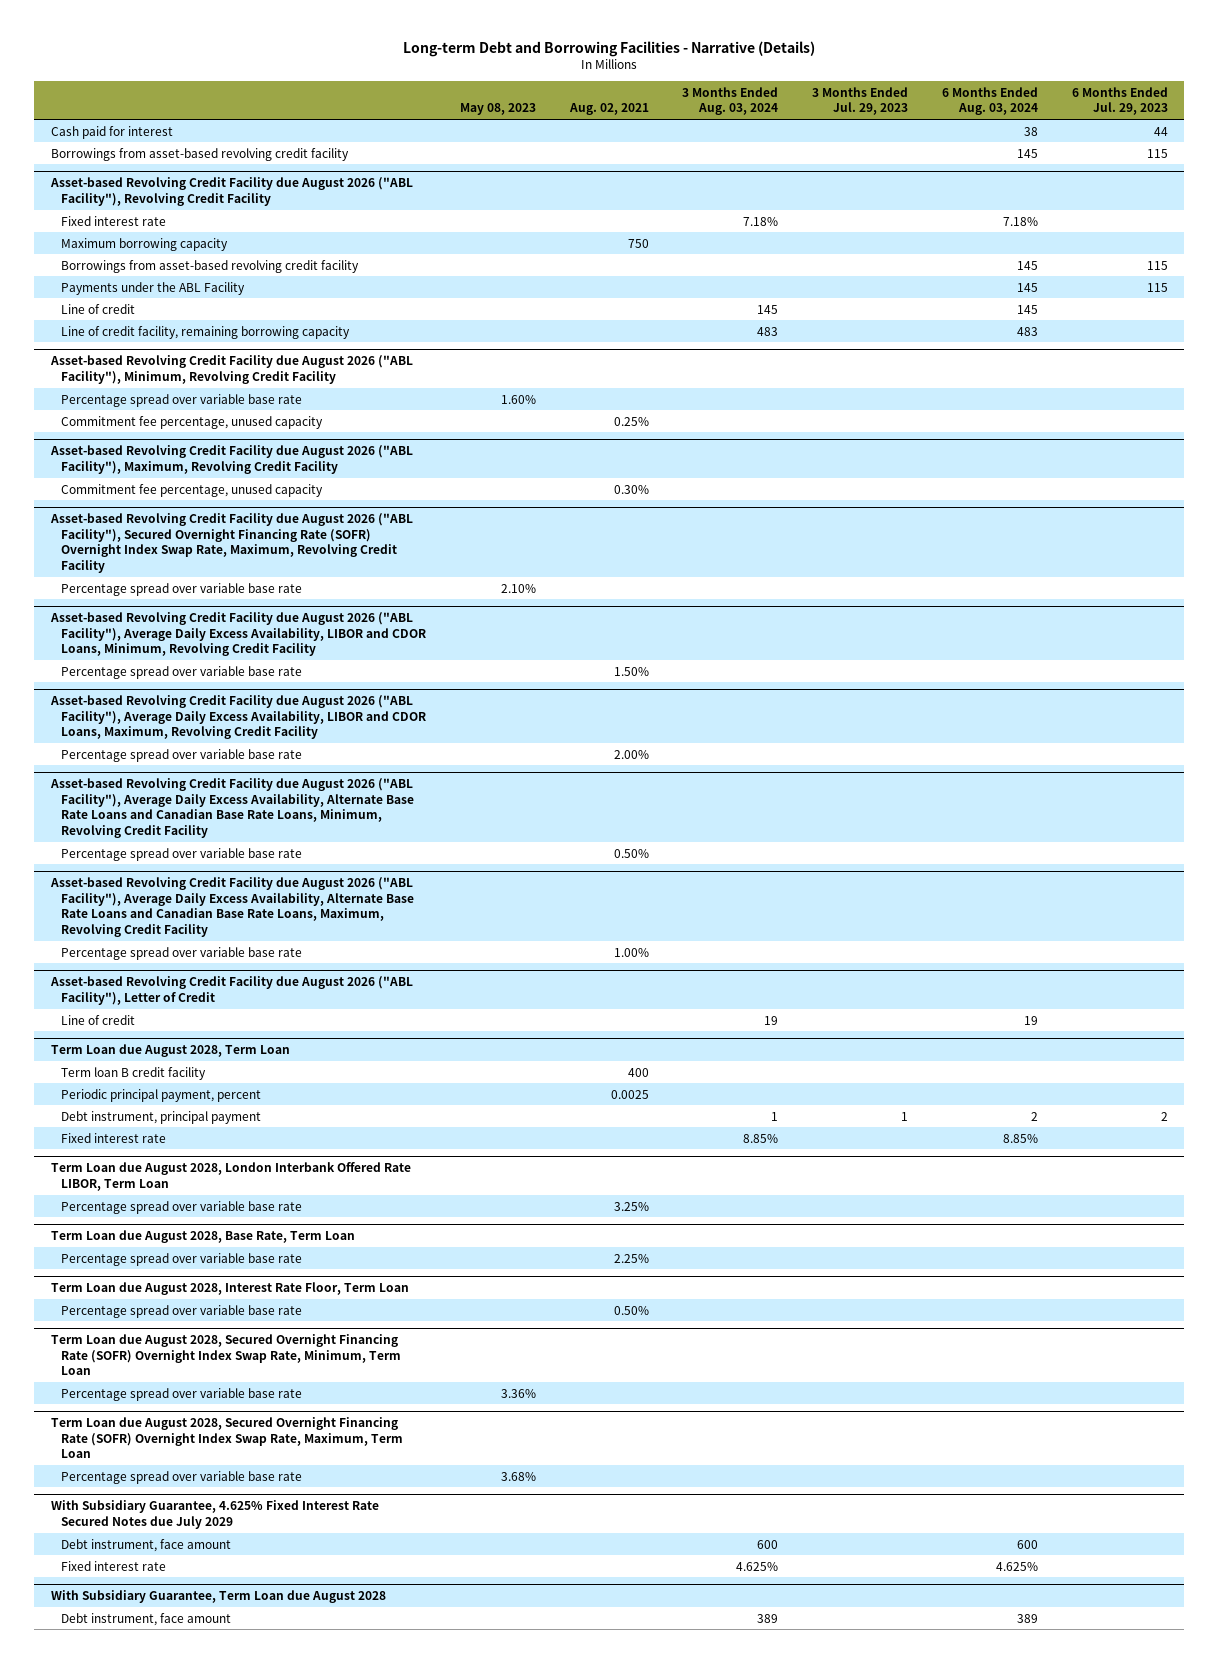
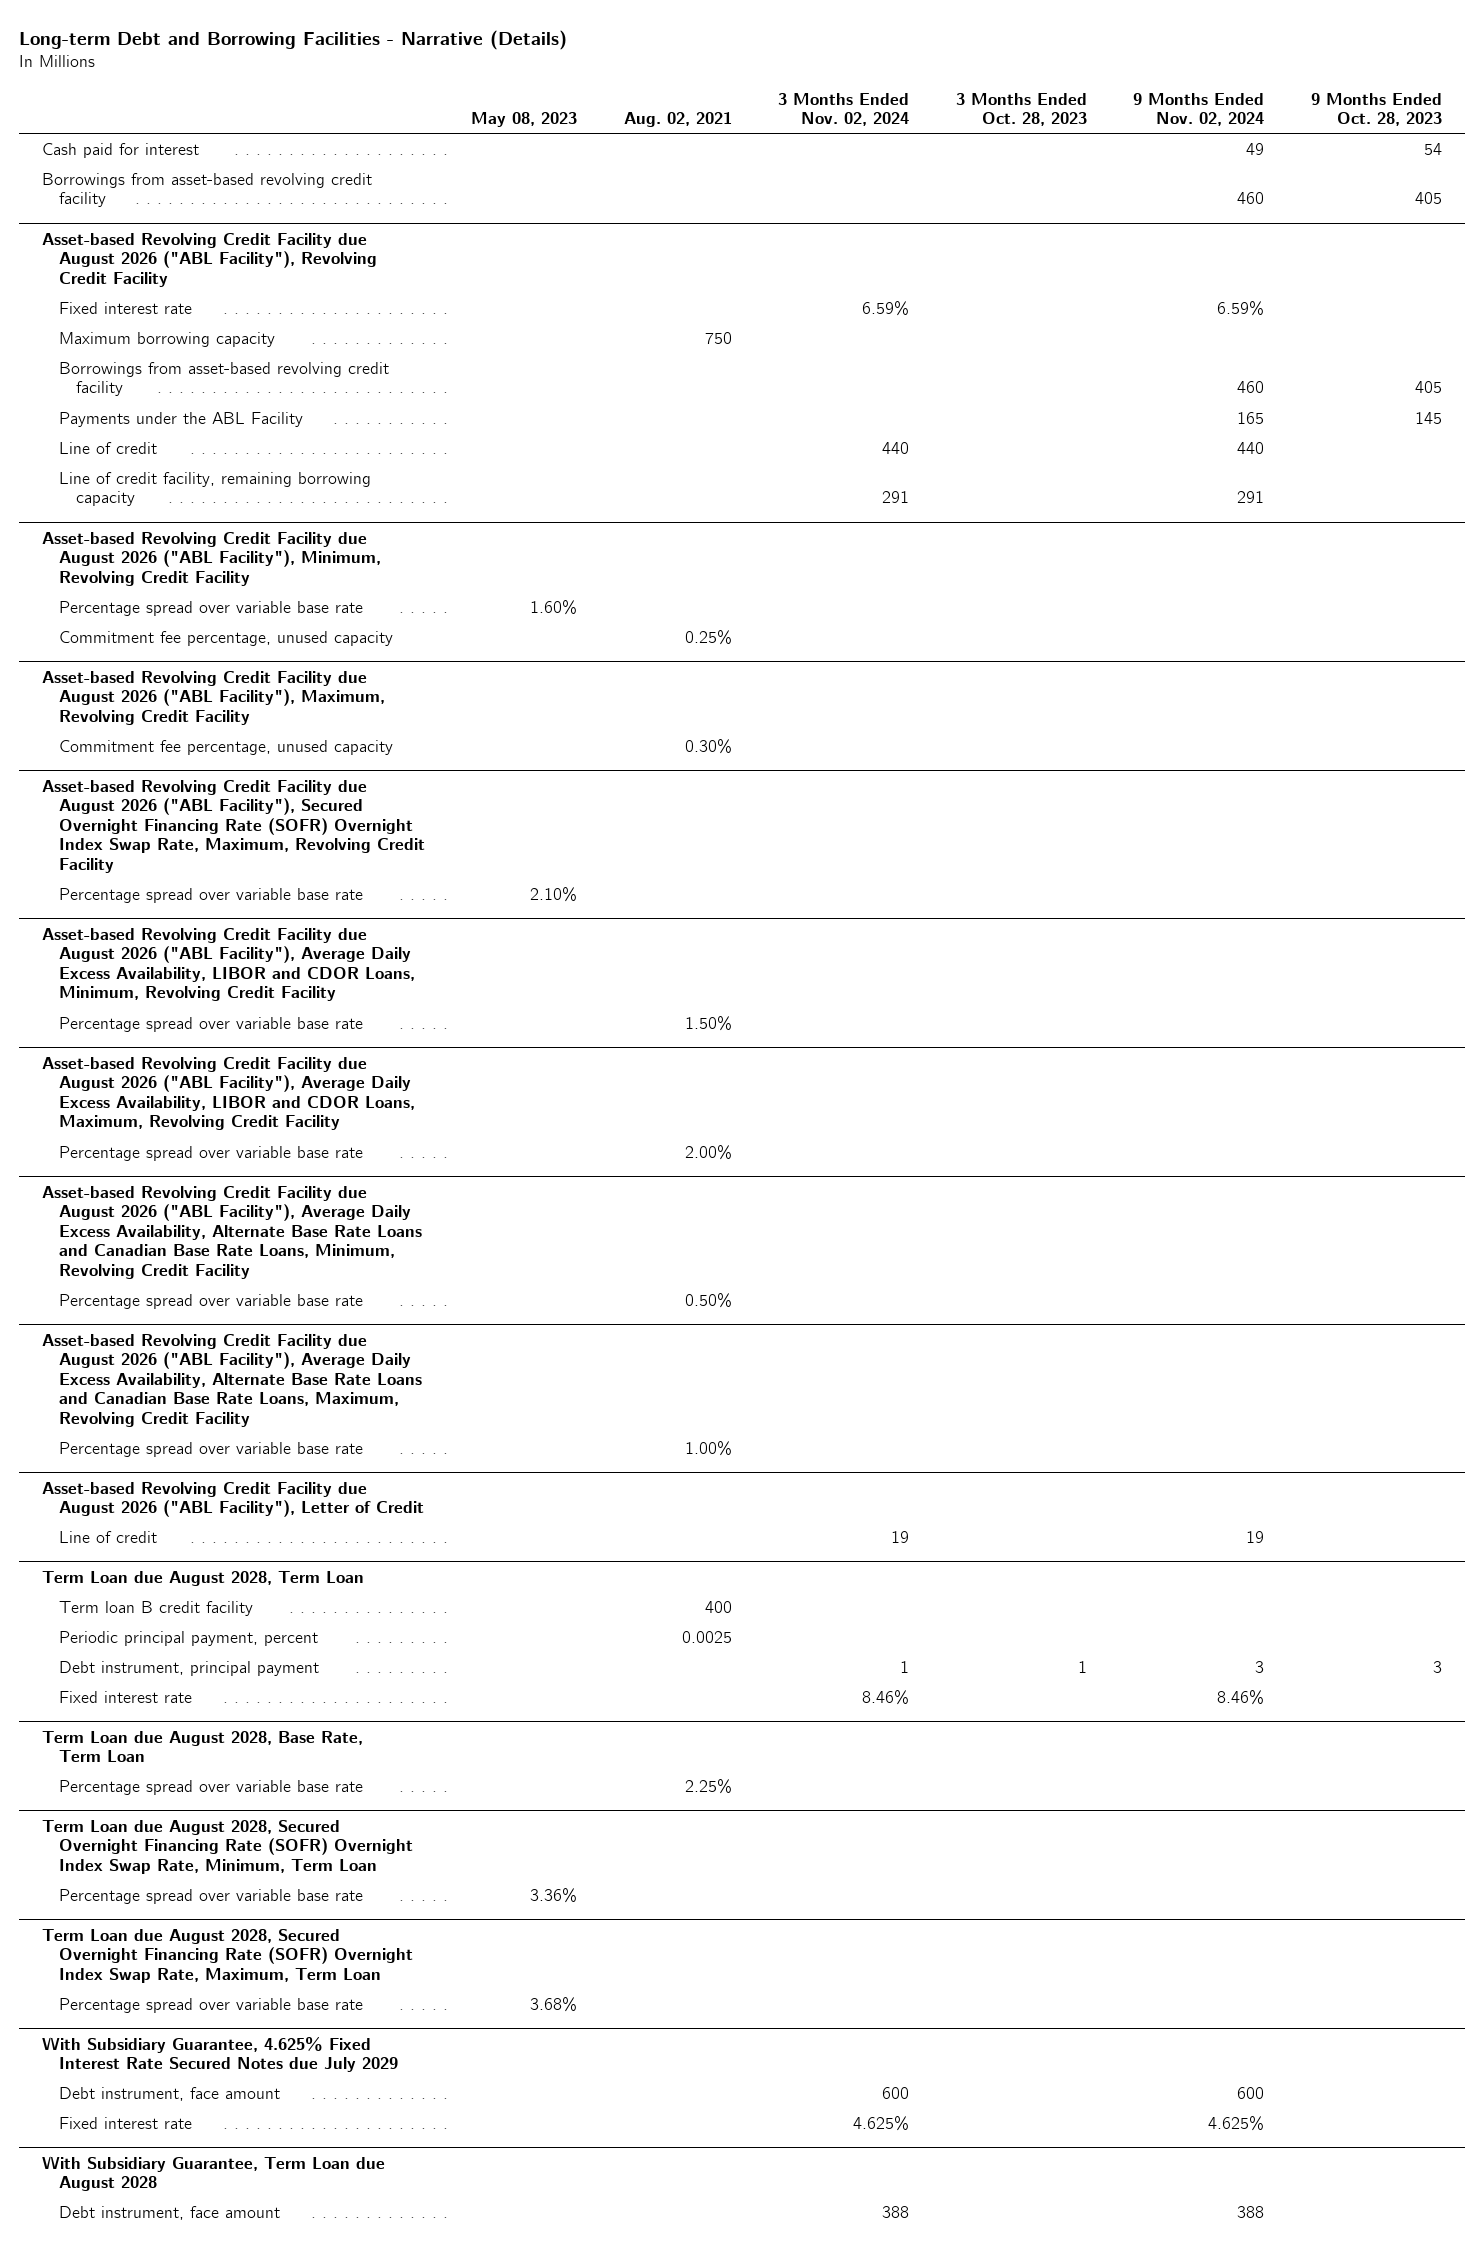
[682,86,779,116] 3 Months Ended Aug. 03, 2024 -> none
[812,86,909,116] 3 Months Ended Jul. 29, 2023 -> none
[941,86,1038,116] 6 Months Ended Aug. 03, 2024 -> none
[1071,86,1168,116] 6 Months Ended Jul. 29, 2023 -> none
none -> [778,92,910,127] 3 Months Ended Nov. 02, 2024
none -> [955,92,1087,127] 3 Months Ended Oct. 28, 2023
none -> [1133,92,1265,127] 9 Months Ended Nov. 02, 2024
none -> [1310,92,1442,127] 9 Months Ended Oct. 28, 2023
[50,1162,411,1191] Term Loan due August 2028, London Interbank Offered Rate LIBOR, Term Loan -> none
[61,1200,303,1214] Percentage spread over variable base rate -> none
[50,1282,409,1296] Term Loan due August 2028, Interest Rate Floor, Term Loan -> none
[61,1304,303,1318] Percentage spread over variable base rate -> none

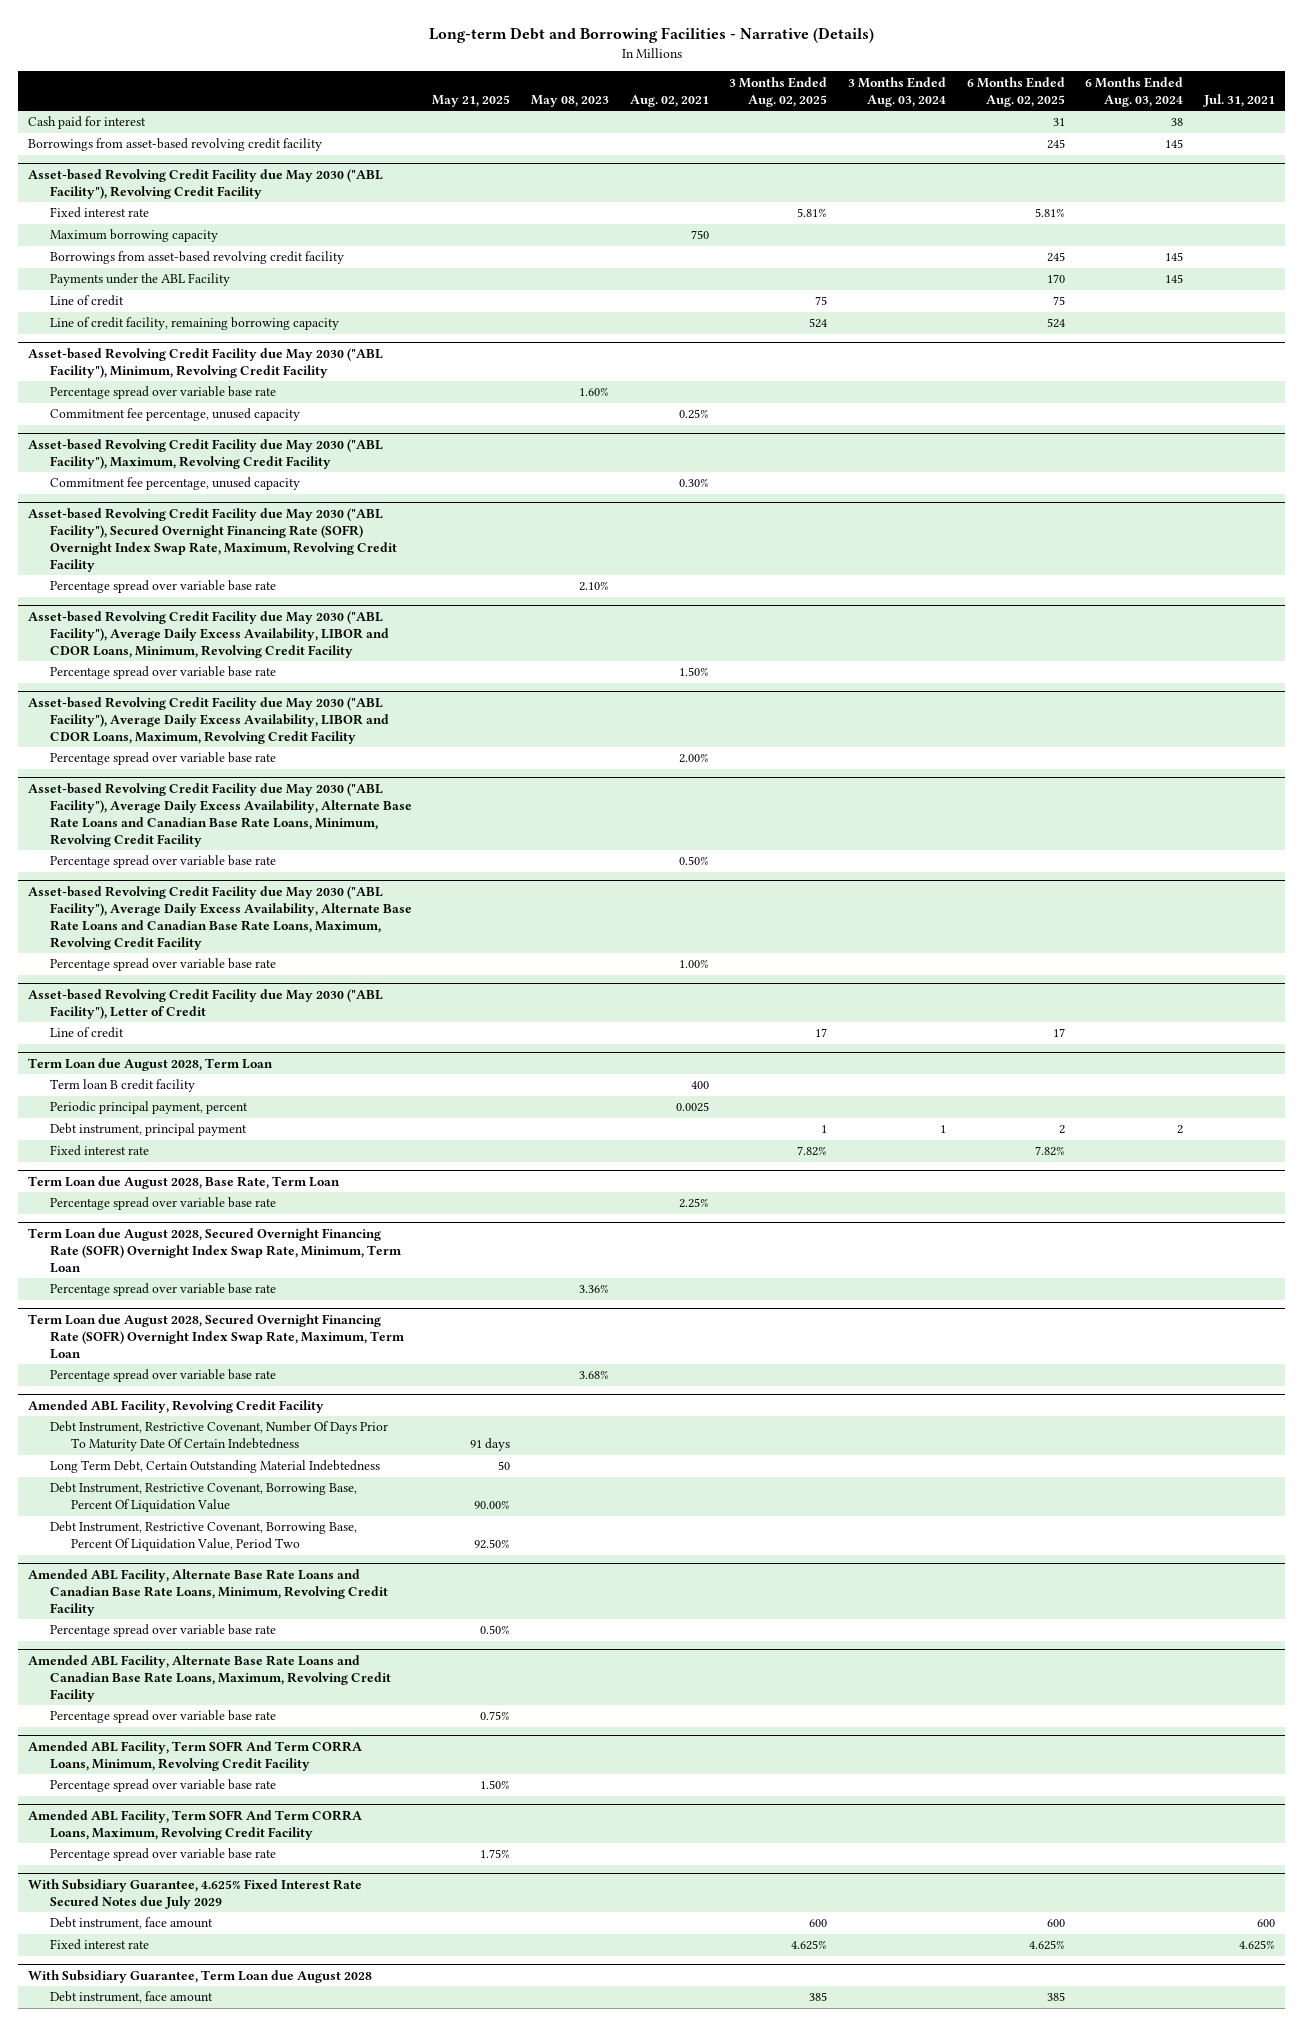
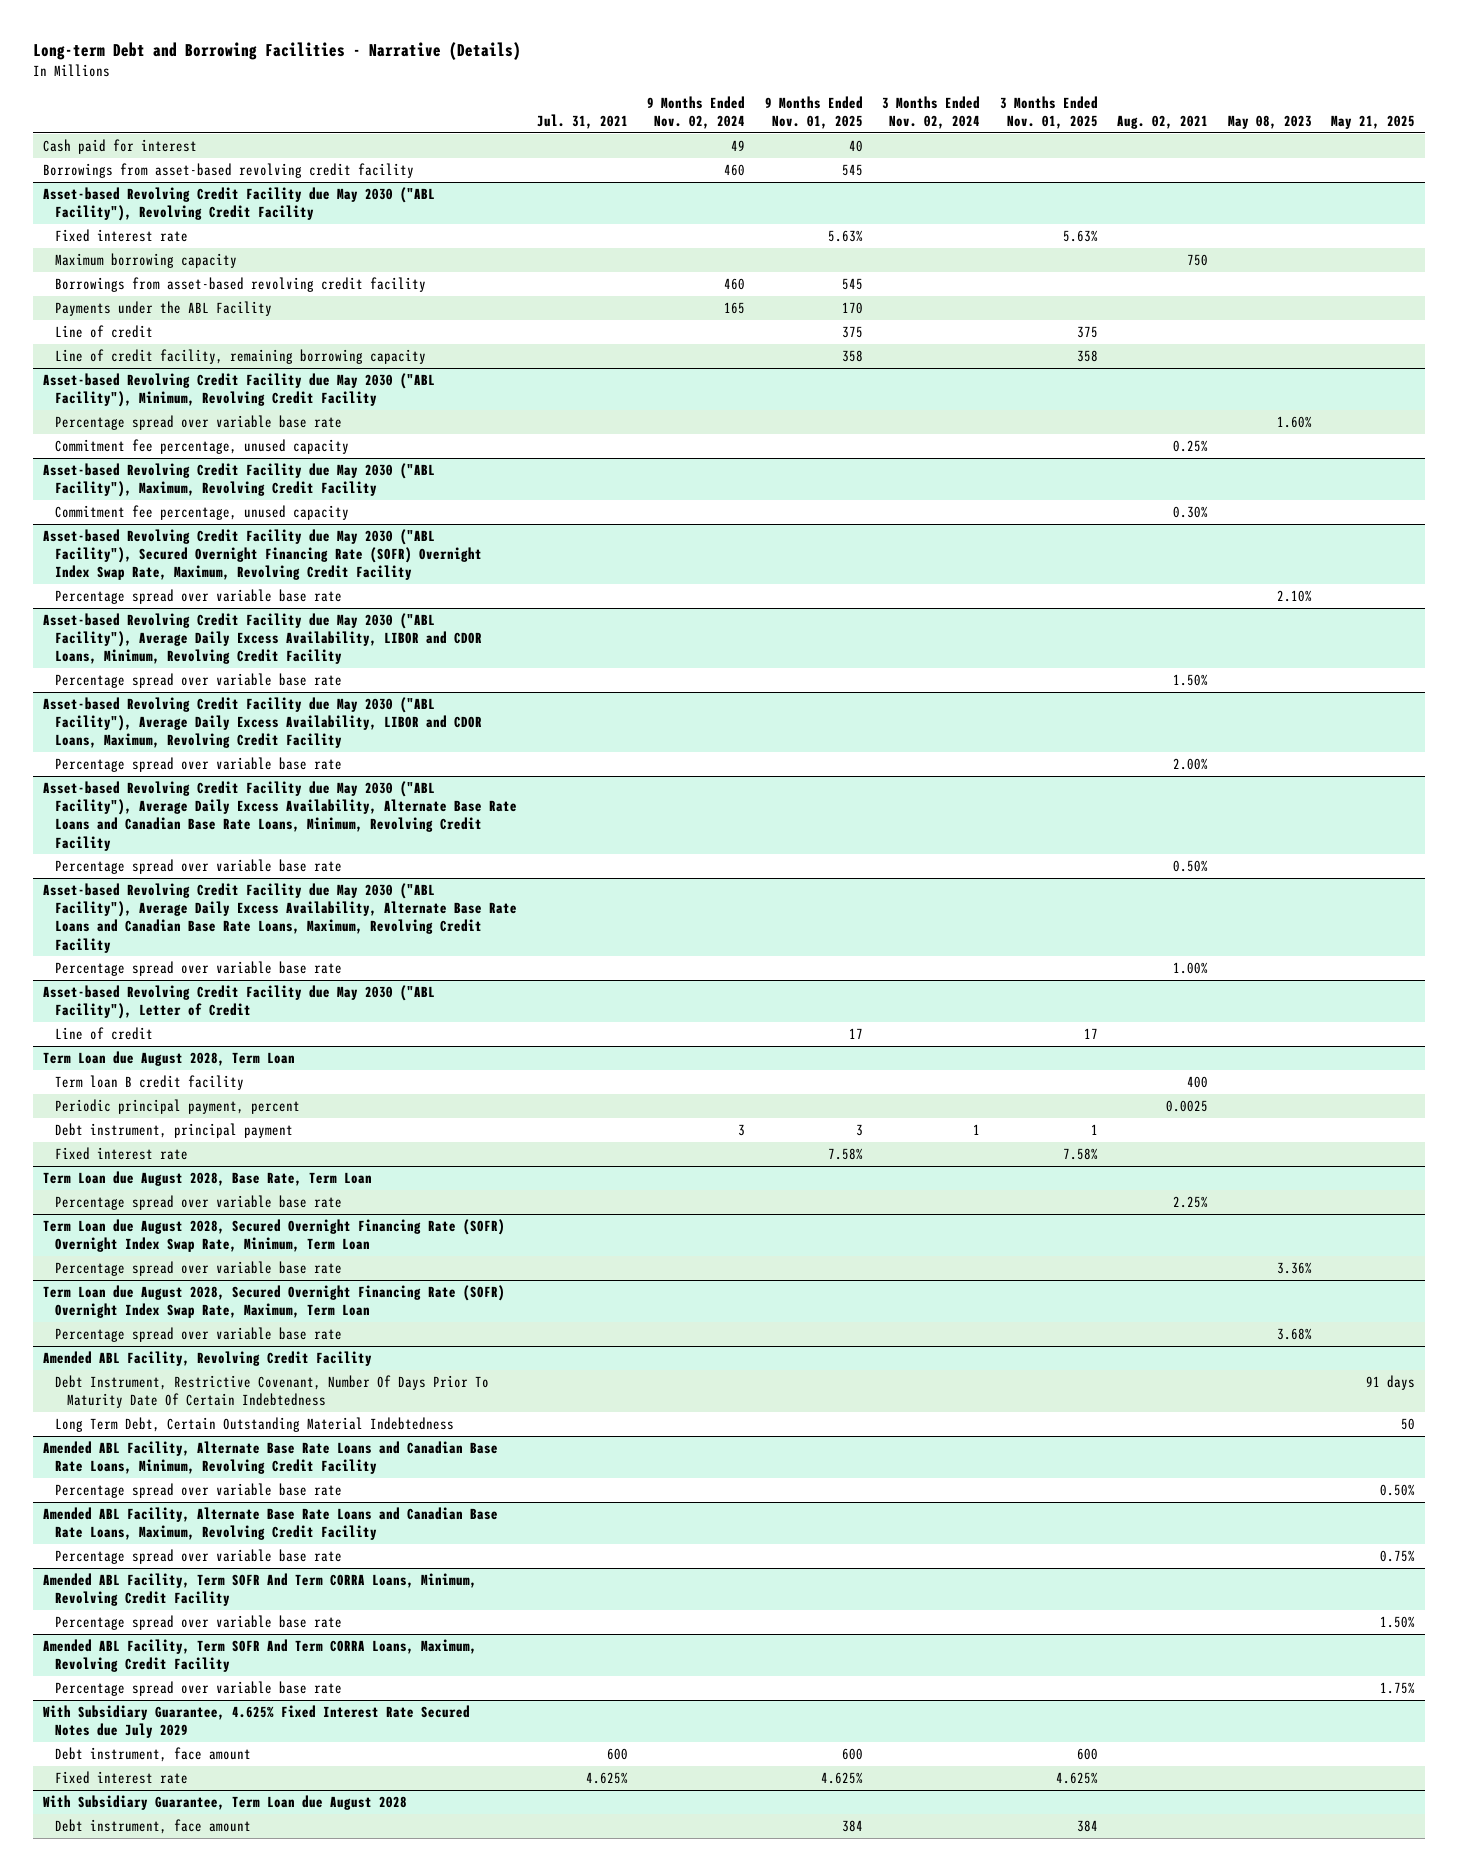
[729,76,828,107] 3 Months Ended Aug. 02, 2025 -> none
[848,76,947,107] 3 Months Ended Aug. 03, 2024 -> none
[966,76,1065,107] 6 Months Ended Aug. 02, 2025 -> none
[1085,76,1184,107] 6 Months Ended Aug. 03, 2024 -> none
none -> [647,95,746,130] 9 Months Ended Nov. 02, 2024
none -> [764,95,863,130] 9 Months Ended Nov. 01, 2025
none -> [882,95,981,130] 3 Months Ended Nov. 02, 2024
none -> [999,95,1098,130] 3 Months Ended Nov. 01, 2025
[49,1482,357,1513] Debt Instrument, Restrictive Covenant, Borrowing Base, Percent Of Liquidation Value -> none
[49,1521,357,1552] Debt Instrument, Restrictive Covenant, Borrowing Base, Percent Of Liquidation Value, Period Two -> none

